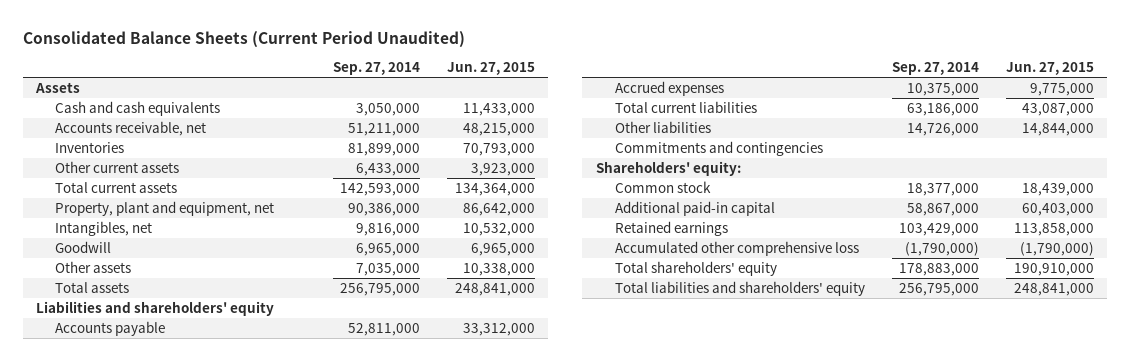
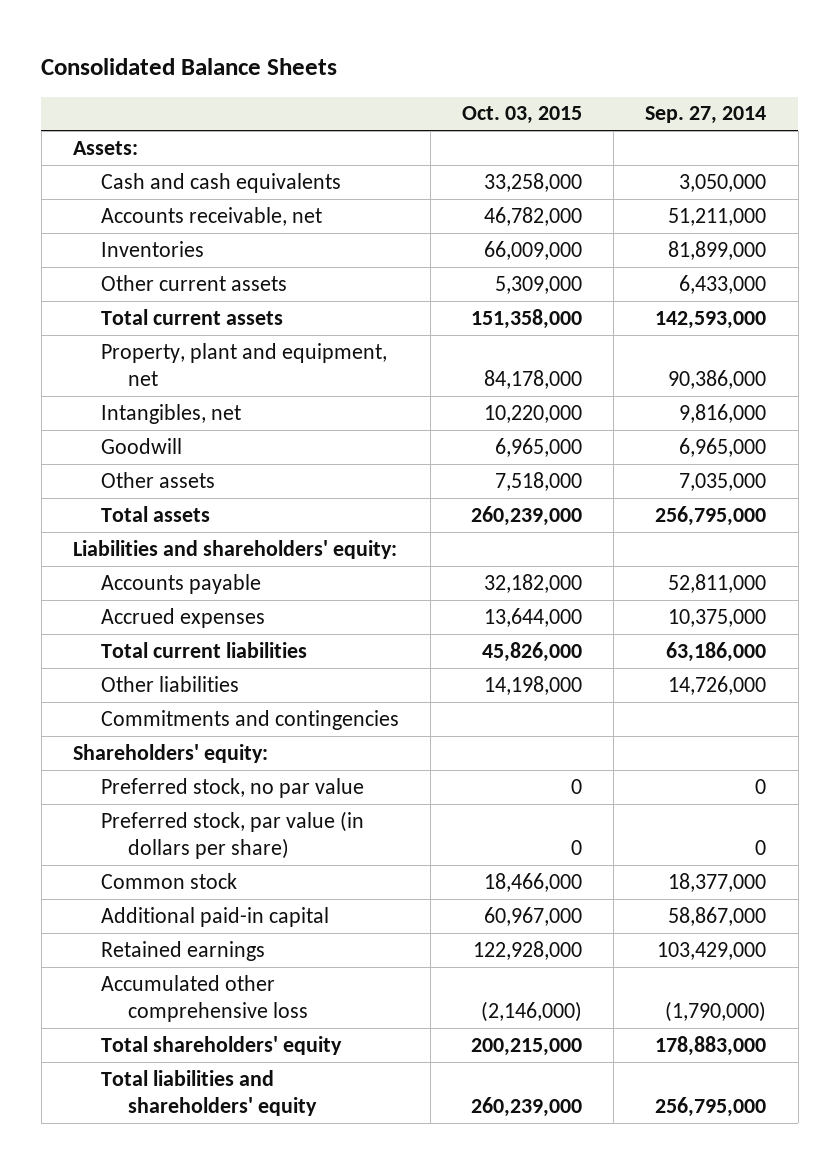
[22,30,465,48] Consolidated Balance Sheets (Current Period Unaudited) -> [41,57,338,75] Consolidated Balance Sheets
[446,62,535,76] Jun. 27, 2015 -> none
none -> [462,106,583,125] Oct. 03, 2015
[35,81,81,93] Assets -> [73,140,139,155] Assets:
[36,300,275,316] Liabilities and shareholders' equity -> [73,539,398,559] Liabilities and shareholders' equity:
none -> [100,777,364,798] Preferred stock, no par value
none -> [100,810,364,860] Preferred stock, par value (in dollars per share)

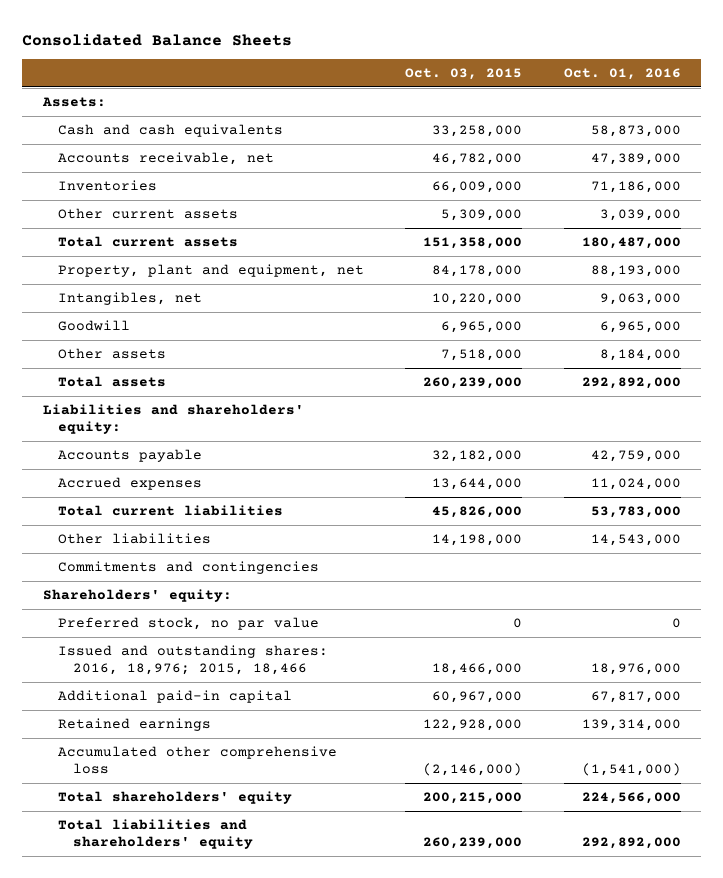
[645,106,767,125] Sep. 27, 2014 -> none
none -> [563,68,681,81] Oct. 01, 2016
[100,810,364,860] Preferred stock, par value (in dollars per share) -> none
[100,872,237,889] Common stock -> [57,645,328,676] Issued and outstanding shares: 2016, 18,976; 2015, 18,466

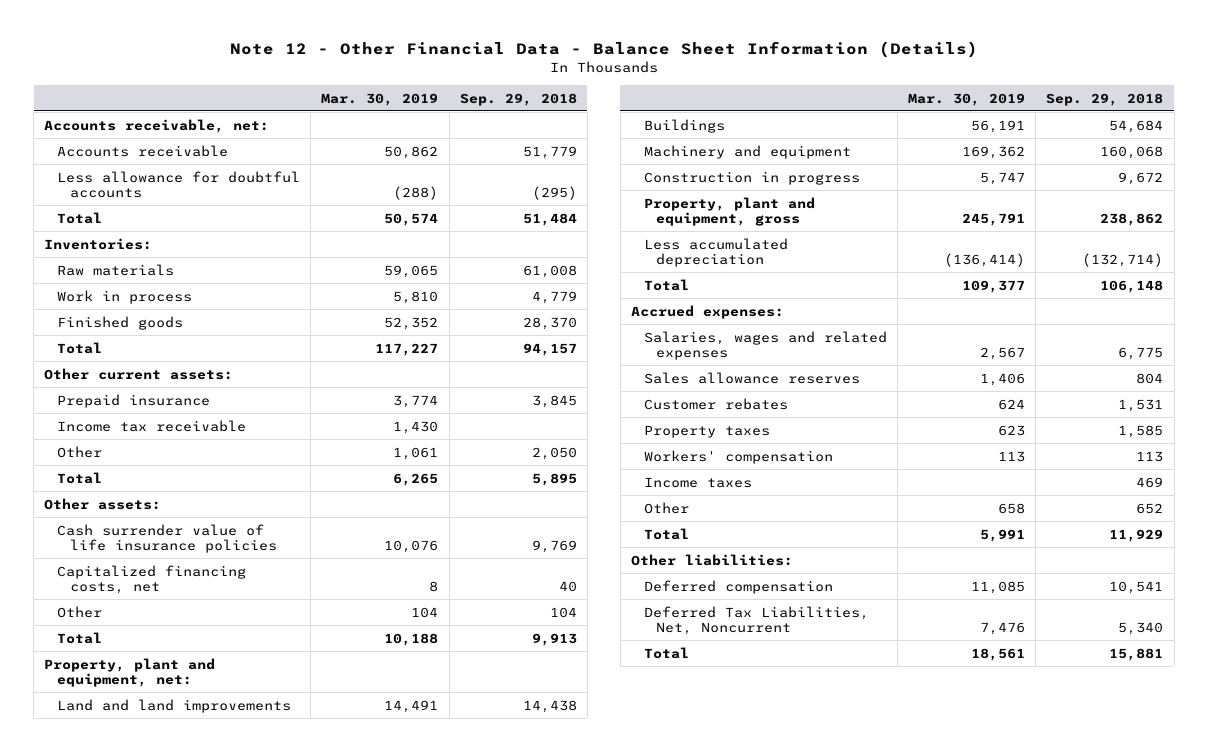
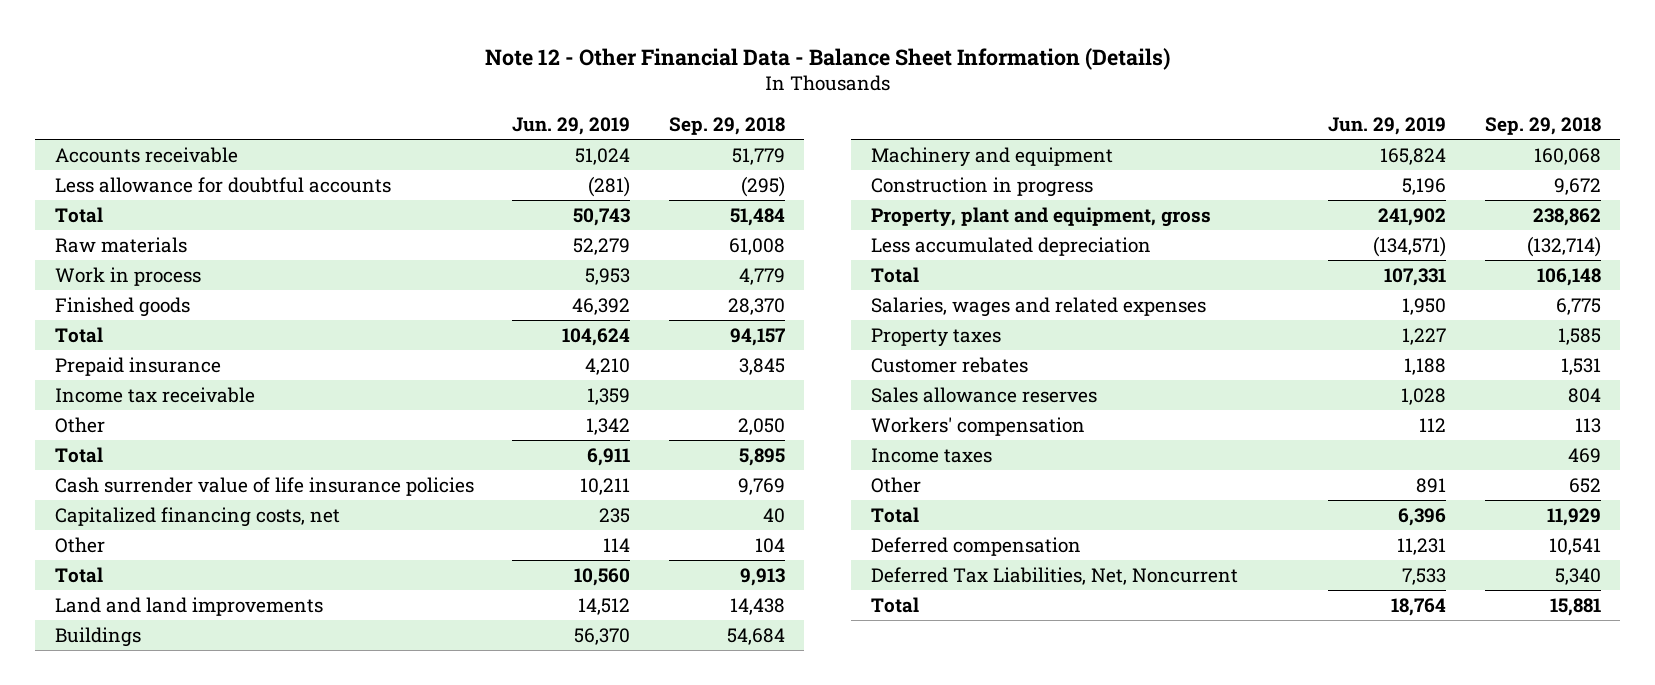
[321,92,439,106] Mar. 30, 2019 -> none
none -> [512,117,631,136] Jun. 29, 2019
[44,118,270,133] Accounts receivable, net: -> none
[44,237,153,250] Inventories: -> none
[44,367,234,380] Other current assets: -> none
[44,497,162,510] Other assets: -> none
[44,657,216,687] Property, plant and equipment, net: -> none
[630,304,784,319] Accrued expenses: -> none
[643,397,788,410] Customer rebates -> [870,357,1028,374] Customer rebates
[643,371,860,384] Sales allowance reserves -> [870,387,1097,404] Sales allowance reserves
[630,553,793,566] Other liabilities: -> none

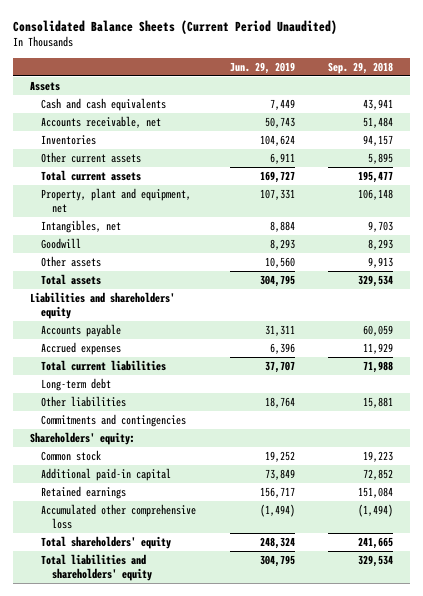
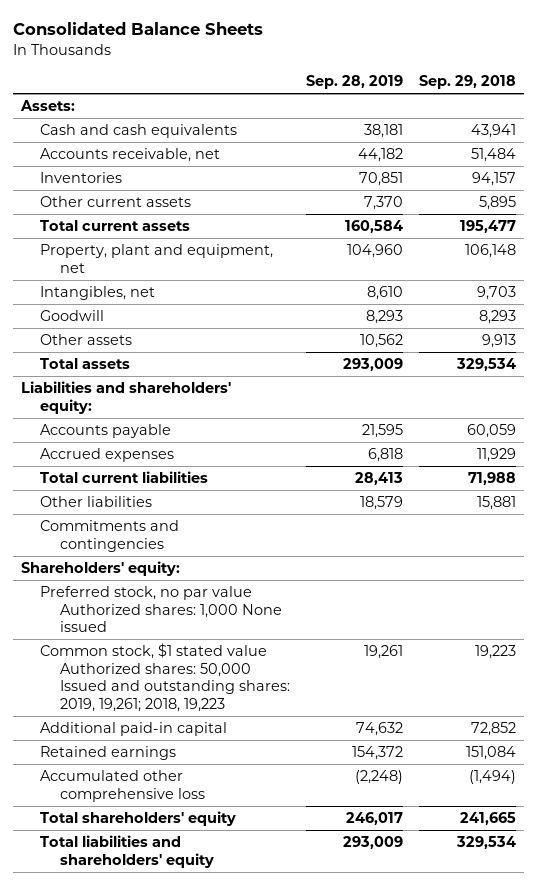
[12,19,337,34] Consolidated Balance Sheets (Current Period Unaudited) -> [12,22,263,36] Consolidated Balance Sheets
[229,61,295,74] Jun. 29, 2019 -> none
none -> [305,75,403,90] Sep. 28, 2019
[29,80,60,91] Assets -> [19,100,75,112] Assets:
[29,291,175,320] Liabilities and shareholders' equity -> [20,381,231,414] Liabilities and shareholders' equity:
[40,377,111,391] Long-term debt -> none
none -> [40,586,282,633] Preferred stock, no par value Authorized shares: 1,000 None issued
[40,449,101,461] Common stock -> [40,643,290,713] Common stock, $1 stated value Authorized shares: 50,000 Issued and outstanding shares: 2019, 19,261; 2018, 19,223

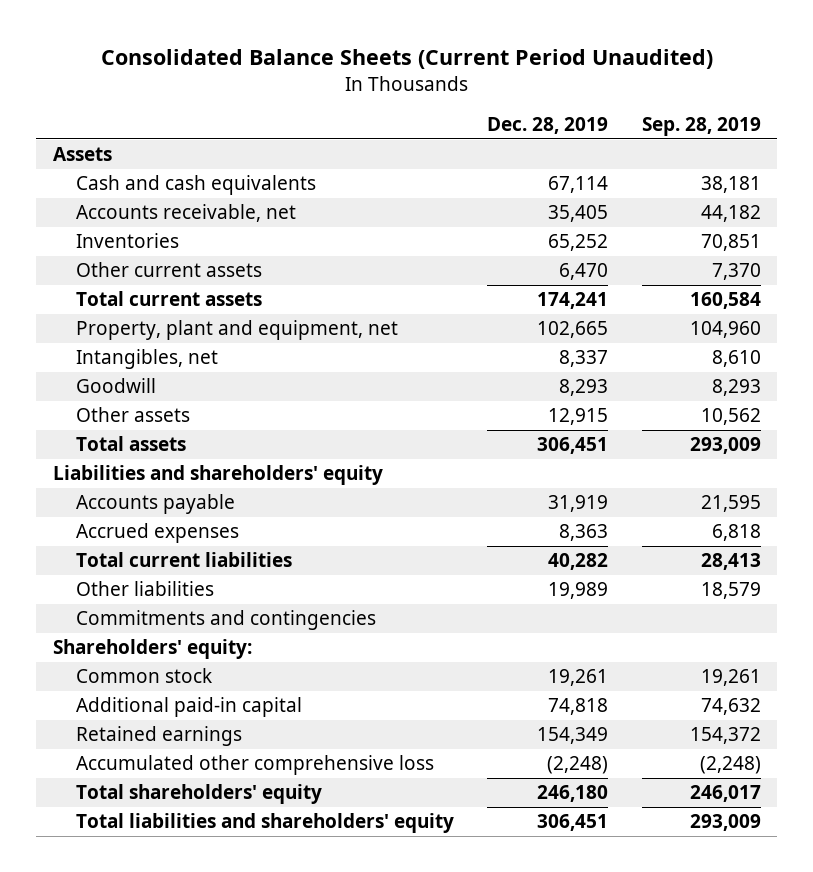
[12,22,263,36] Consolidated Balance Sheets -> [100,49,713,70] Consolidated Balance Sheets (Current Period Unaudited)
[418,75,516,90] Sep. 29, 2018 -> none
none -> [487,117,609,135] Dec. 28, 2019
[19,100,75,112] Assets: -> [52,147,112,162] Assets
[20,381,231,414] Liabilities and shareholders' equity: -> [52,465,383,486] Liabilities and shareholders' equity
[40,586,282,633] Preferred stock, no par value Authorized shares: 1,000 None issued -> none
[40,643,290,713] Common stock, $1 stated value Authorized shares: 50,000 Issued and outstanding shares: 2019, 19,261; 2018, 19,223 -> [75,668,212,684] Common stock

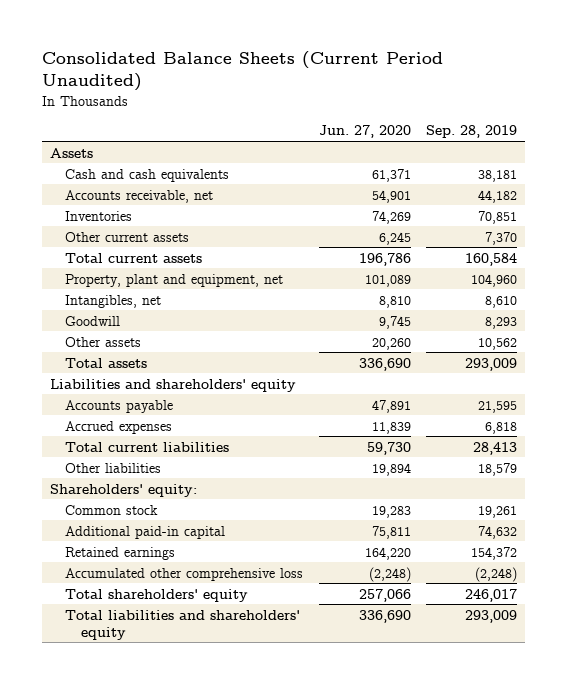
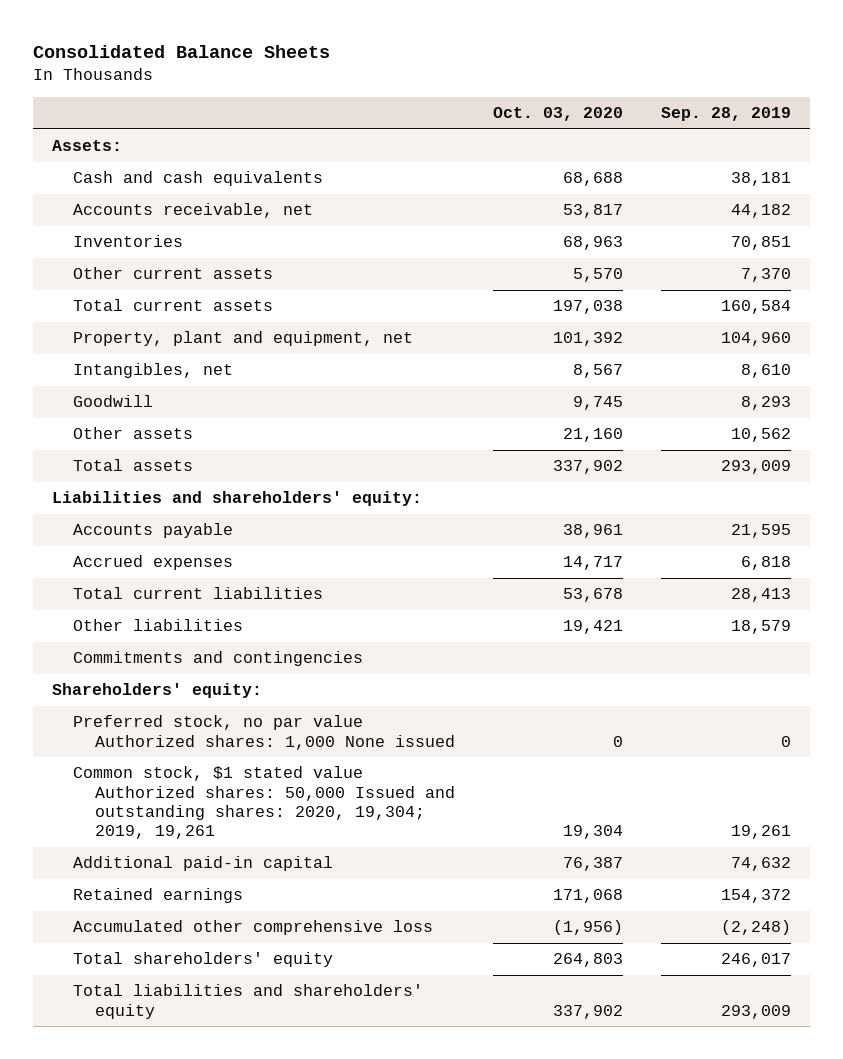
[42,51,444,92] Consolidated Balance Sheets (Current Period Unaudited) -> [33,45,331,59] Consolidated Balance Sheets
[318,125,411,139] Jun. 27, 2020 -> none
none -> [492,107,623,122] Oct. 03, 2020
[49,147,93,158] Assets -> [52,140,123,152] Assets:
[49,378,296,392] Liabilities and shareholders' equity -> [52,491,423,507] Liabilities and shareholders' equity:
none -> [73,651,364,667] Commitments and contingencies
none -> [73,715,455,750] Preferred stock, no par value Authorized shares: 1,000 None issued
[65,504,159,515] Common stock -> [73,766,455,840] Common stock, $1 stated value Authorized shares: 50,000 Issued and outstanding shares: 2020, 19,304; 2019, 19,261

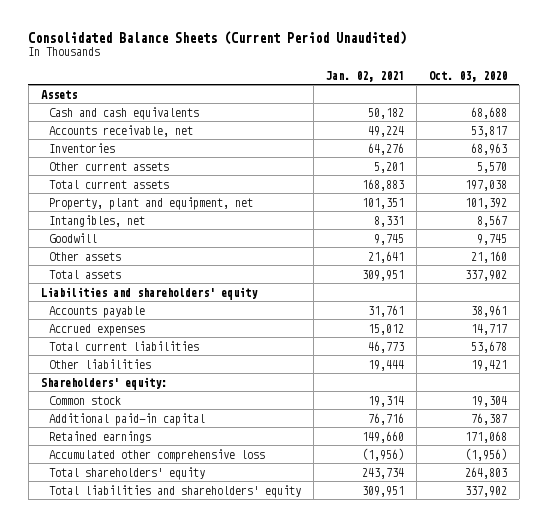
[33,45,331,59] Consolidated Balance Sheets -> [28,31,407,46] Consolidated Balance Sheets (Current Period Unaudited)
[660,107,791,122] Sep. 28, 2019 -> none
none -> [325,70,404,82] Jan. 02, 2021
[52,140,123,152] Assets: -> [41,89,78,99] Assets
[52,491,423,507] Liabilities and shareholders' equity: -> [41,286,259,300] Liabilities and shareholders' equity
[73,651,364,667] Commitments and contingencies -> none
[73,715,455,750] Preferred stock, no par value Authorized shares: 1,000 None issued -> none
[73,766,455,840] Common stock, $1 stated value Authorized shares: 50,000 Issued and outstanding shares: 2020, 19,304; 2019, 19,261 -> [48,395,121,405] Common stock

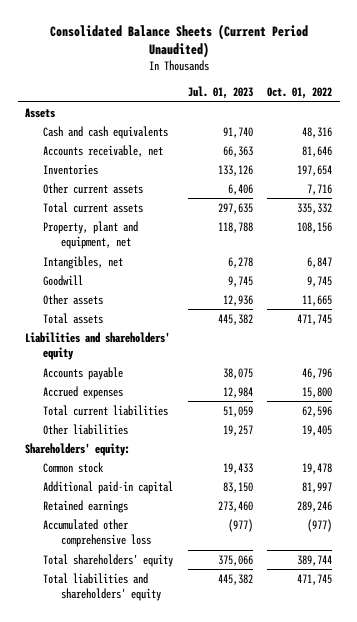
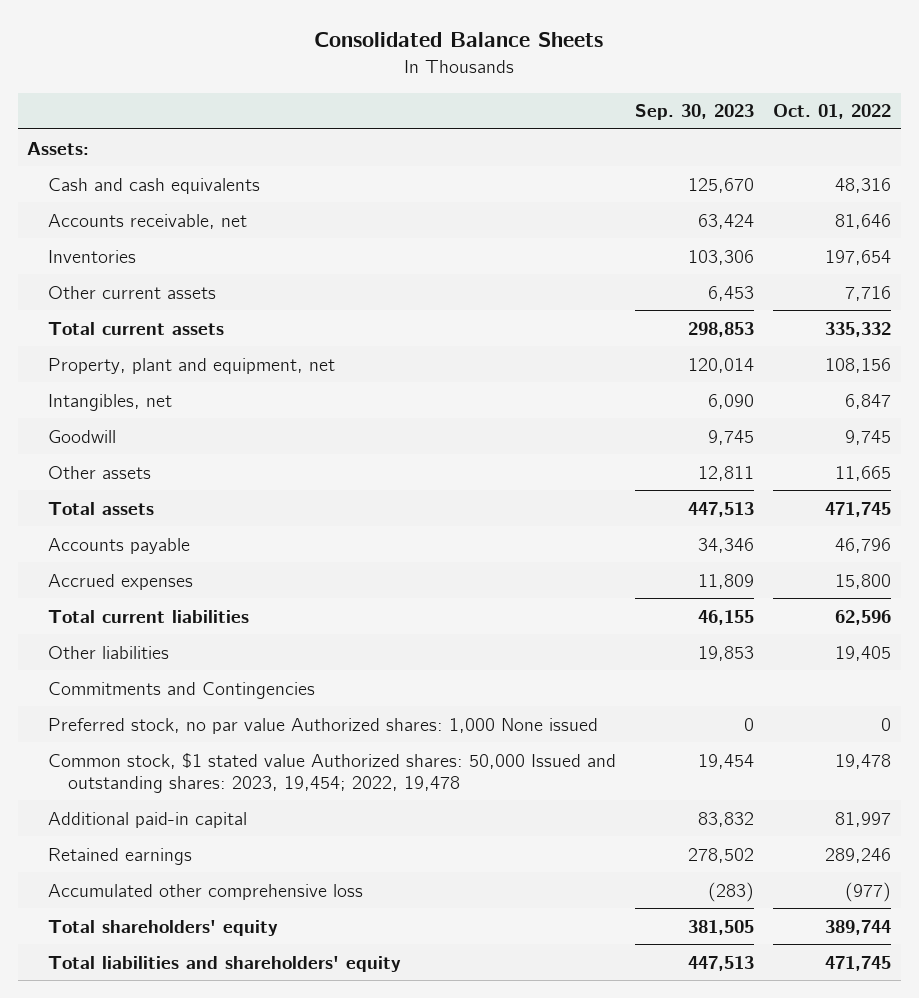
[49,23,308,59] Consolidated Balance Sheets (Current Period Unaudited) -> [314,32,604,48] Consolidated Balance Sheets
[187,86,253,100] Jul. 01, 2023 -> none
none -> [634,104,754,121] Sep. 30, 2023
[24,107,55,118] Assets -> [27,141,90,155] Assets:
[24,331,170,361] Liabilities and shareholders' equity -> none
[24,442,130,456] Shareholders' equity: -> none
none -> [47,681,315,699] Commitments and Contingencies
none -> [47,717,598,734] Preferred stock, no par value Authorized shares: 1,000 None issued
[42,461,104,473] Common stock -> [47,752,616,794] Common stock, $1 stated value Authorized shares: 50,000 Issued and outstanding shares: 2023, 19,454; 2022, 19,478

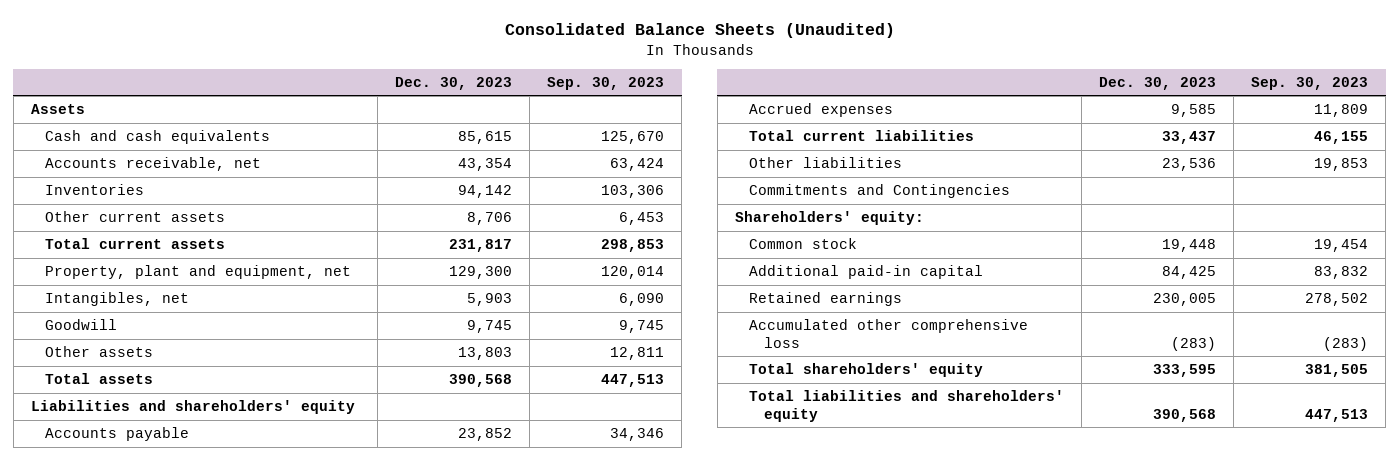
[314,32,604,48] Consolidated Balance Sheets -> [504,23,895,39] Consolidated Balance Sheets (Unaudited)
[773,104,892,120] Oct. 01, 2022 -> none
none -> [395,76,513,90] Dec. 30, 2023
[27,141,90,155] Assets: -> [30,103,85,114] Assets
none -> [30,399,355,414] Liabilities and shareholders' equity
[47,717,598,734] Preferred stock, no par value Authorized shares: 1,000 None issued -> none
none -> [734,210,924,225] Shareholders' equity:
[47,752,616,794] Common stock, $1 stated value Authorized shares: 50,000 Issued and outstanding shares: 2023, 19,454; 2022, 19,478 -> [749,237,858,249] Common stock

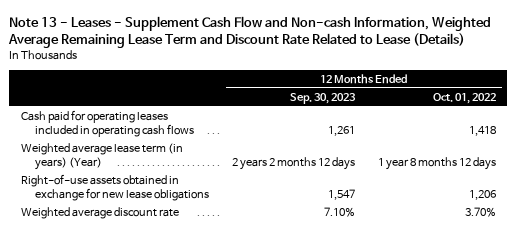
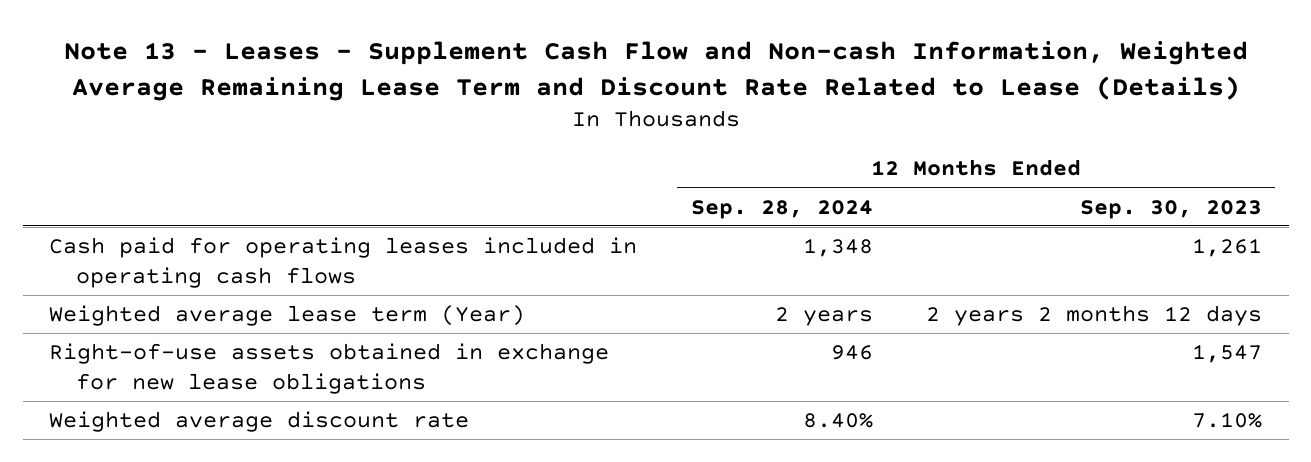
[432,92,496,104] Oct. 01, 2022 -> none
none -> [690,199,873,219] Sep. 28, 2024
[20,142,183,171] Weighted average lease term (in years) (Year) -> [49,304,526,326] Weighted average lease term (Year)

